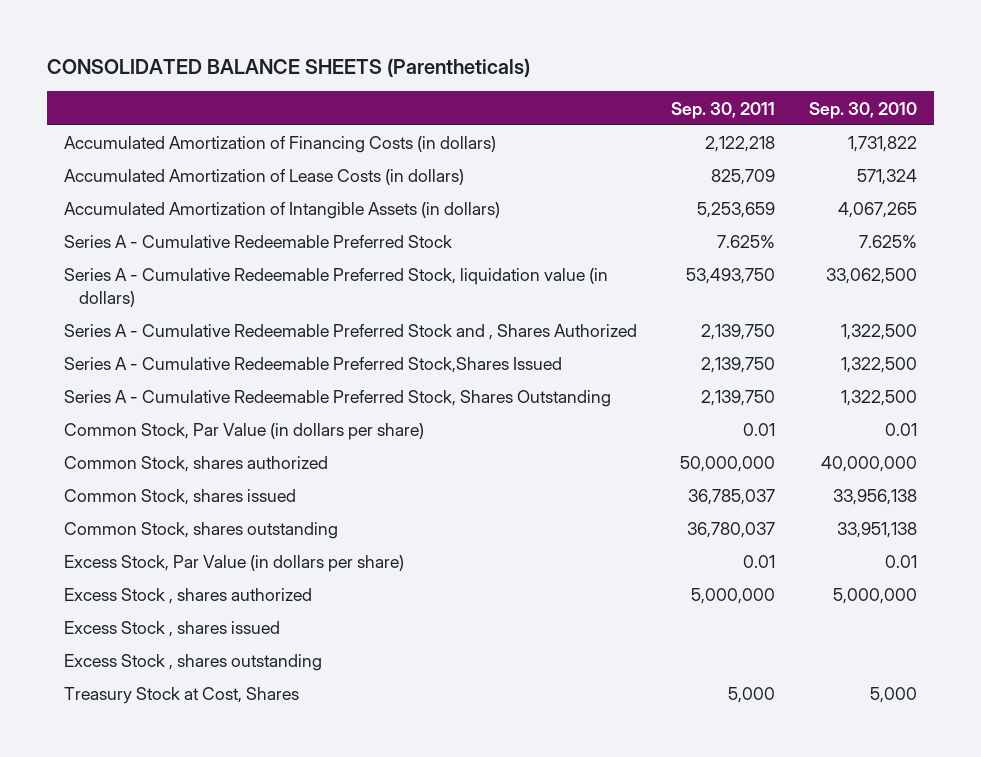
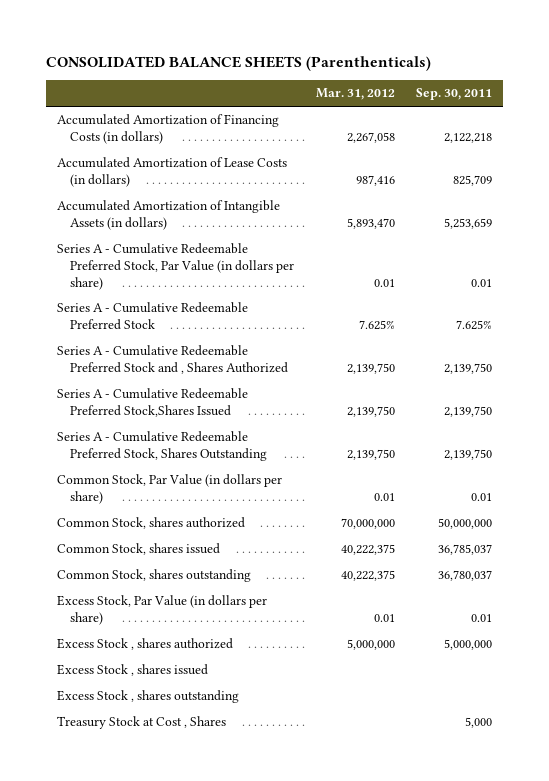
[46,57,530,77] CONSOLIDATED BALANCE SHEETS (Parentheticals) -> [46,55,432,71] CONSOLIDATED BALANCE SHEETS (Parenthenticals)
[809,101,918,119] Sep. 30, 2010 -> none
none -> [315,88,395,101] Mar. 31, 2012
none -> [56,243,295,290] Series A - Cumulative Redeemable Preferred Stock, Par Value (in dollars per share)
[63,268,608,307] Series A - Cumulative Redeemable Preferred Stock, liquidation value (in dollars) -> none
[63,687,299,705] Treasury Stock at Cost, Shares -> [56,716,226,730] Treasury Stock at Cost , Shares

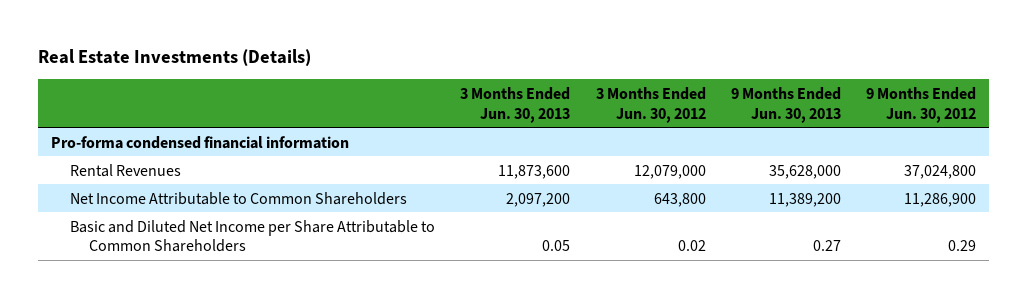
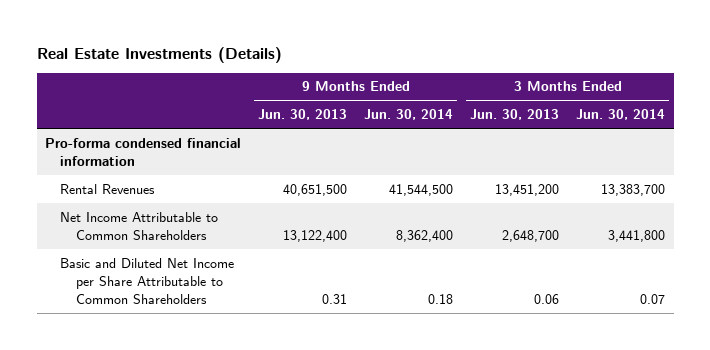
[595,86,706,123] 3 Months Ended Jun. 30, 2012 -> none
[866,86,977,123] 9 Months Ended Jun. 30, 2012 -> none
none -> [364,109,454,121] Jun. 30, 2014
none -> [576,109,666,121] Jun. 30, 2014
[498,164,571,179] 11,873,600 -> [495,183,560,196] 13,451,200
[769,164,842,179] 35,628,000 -> [283,183,348,196] 40,651,500
[506,192,571,207] 2,097,200 -> [502,229,560,242] 2,648,700
[769,192,842,207] 11,389,200 -> [283,229,348,242] 13,122,400
[542,240,571,252] 0.05 -> [534,293,560,304] 0.06
[813,240,842,252] 0.27 -> [322,293,348,304] 0.31

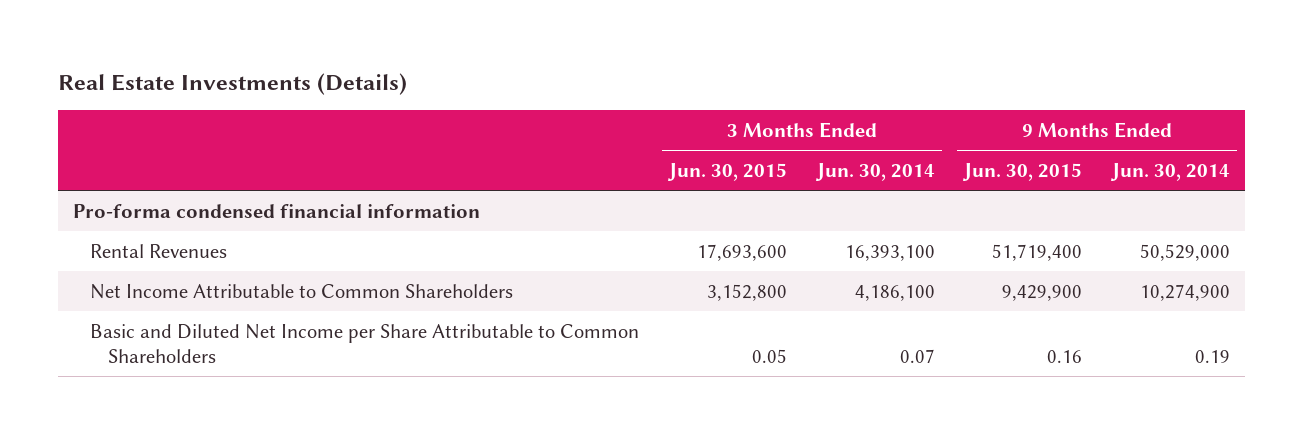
[258,109,348,121] Jun. 30, 2013 -> none
[470,109,560,121] Jun. 30, 2013 -> none
none -> [667,162,788,181] Jun. 30, 2015
none -> [962,162,1083,181] Jun. 30, 2015
[389,183,454,196] 41,544,500 -> [1139,243,1230,261] 50,529,000
[601,183,666,196] 13,383,700 -> [844,244,935,261] 16,393,100
[396,229,454,242] 8,362,400 -> [1139,283,1230,301] 10,274,900
[608,229,666,242] 3,441,800 -> [854,284,935,301] 4,186,100
[428,293,454,304] 0.18 -> [1194,349,1230,363] 0.19

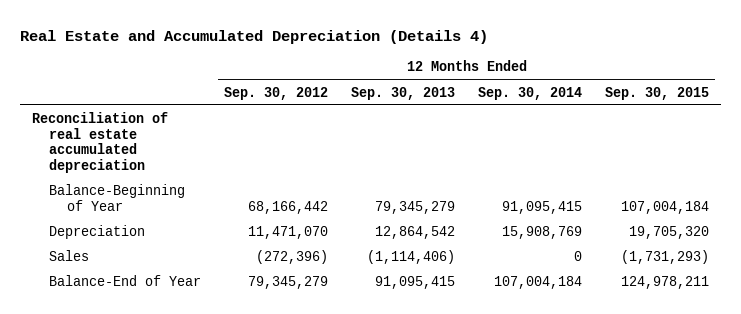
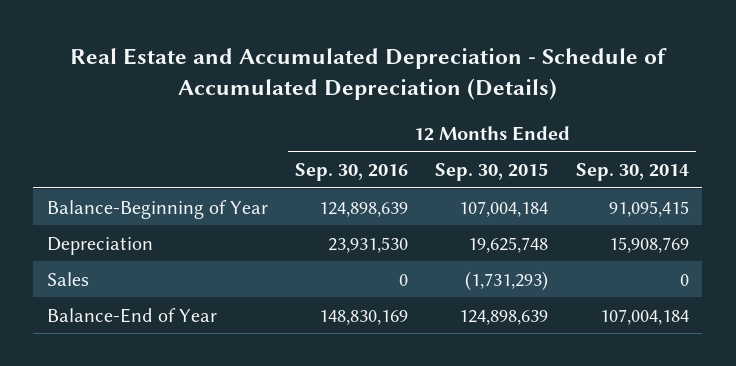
[20,30,489,45] Real Estate and Accumulated Depreciation (Details 4) -> [69,48,667,101] Real Estate and Accumulated Depreciation - Schedule of Accumulated Depreciation (Details)
[224,86,329,100] Sep. 30, 2012 -> none
[351,86,456,100] Sep. 30, 2013 -> none
none -> [295,163,409,182] Sep. 30, 2016
[31,112,168,173] Reconciliation of real estate accumulated depreciation -> none
[629,226,710,240] 19,705,320 -> [468,236,549,253] 19,625,748
[621,276,710,290] 124,978,211 -> [459,309,549,325] 124,898,639

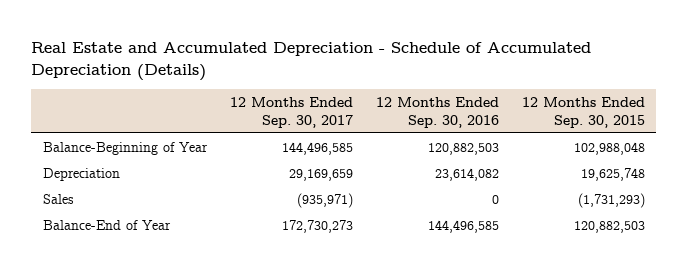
[575,163,689,182] Sep. 30, 2014 -> none
none -> [229,96,353,128] 12 Months Ended Sep. 30, 2017
[319,201,409,217] 124,898,639 -> [427,142,499,155] 120,882,503
[459,200,549,217] 107,004,184 -> [573,141,645,155] 102,988,048
[328,236,409,253] 23,931,530 -> [434,167,499,181] 23,614,082
[319,309,409,325] 148,830,169 -> [427,219,499,233] 144,496,585
[459,309,549,325] 124,898,639 -> [573,220,645,233] 120,882,503

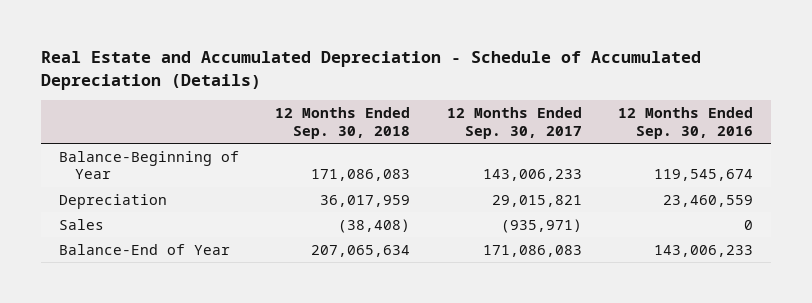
[521,96,645,128] 12 Months Ended Sep. 30, 2015 -> none
none -> [275,107,411,139] 12 Months Ended Sep. 30, 2018
[281,141,353,155] 144,496,585 -> [482,169,582,182] 143,006,233
[427,142,499,155] 120,882,503 -> [654,169,754,182] 119,545,674
[288,168,353,181] 29,169,659 -> [491,194,582,207] 29,015,821
[434,167,499,181] 23,614,082 -> [663,194,754,207] 23,460,559
[281,219,353,233] 172,730,273 -> [482,244,582,257] 171,086,083
[427,219,499,233] 144,496,585 -> [654,244,754,257] 143,006,233

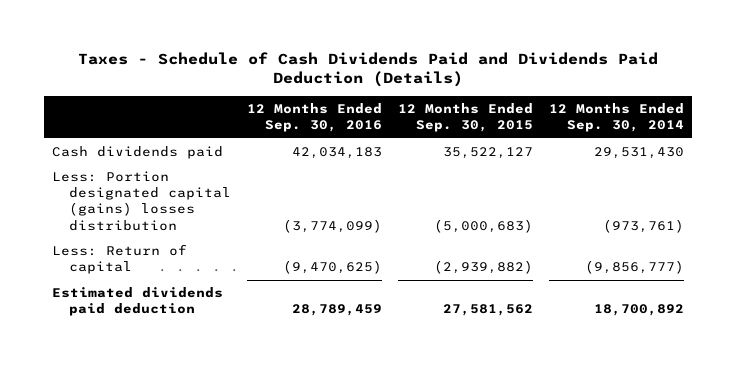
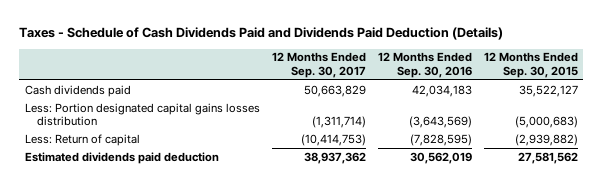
[549,103,685,133] 12 Months Ended Sep. 30, 2014 -> none
none -> [272,52,367,78] 12 Months Ended Sep. 30, 2017
[52,171,232,231] Less: Portion designated capital (gains) losses distribution -> [25,102,261,127] Less: Portion designated capital gains losses distribution
[283,218,383,233] (3,774,099) -> [408,116,472,129] (3,643,569)
[283,260,383,275] (9,470,625) -> [409,133,472,146] (7,828,595)
[292,304,383,317] 28,789,459 -> [409,151,472,164] 30,562,019

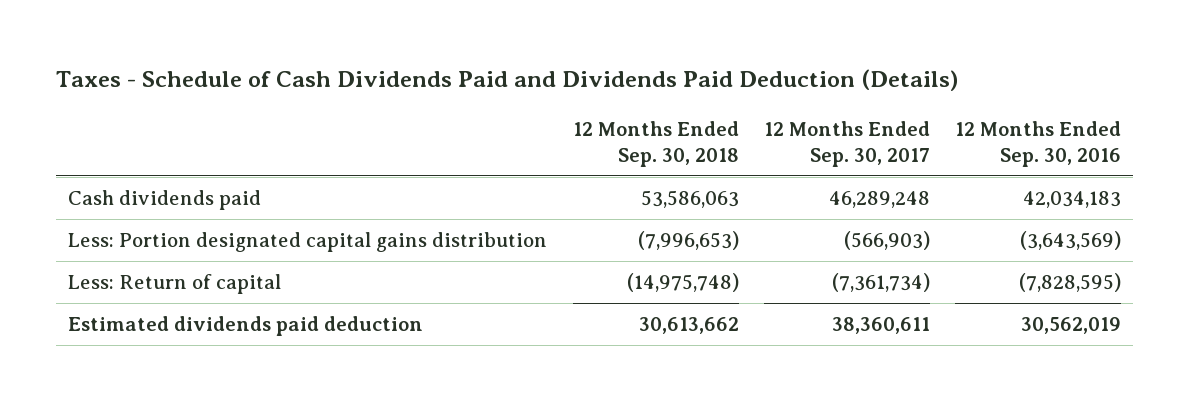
[483,52,578,78] 12 Months Ended Sep. 30, 2015 -> none
none -> [572,120,739,167] 12 Months Ended Sep. 30, 2018
[304,84,367,97] 50,663,829 -> [828,191,930,209] 46,289,248
[25,102,261,127] Less: Portion designated capital gains losses distribution -> [68,232,548,253] Less: Portion designated capital gains distribution
[312,116,367,129] (1,311,714) -> [843,231,930,251] (566,903)
[301,133,367,146] (10,414,753) -> [831,273,930,293] (7,361,734)
[304,151,367,164] 38,937,362 -> [831,317,930,335] 38,360,611

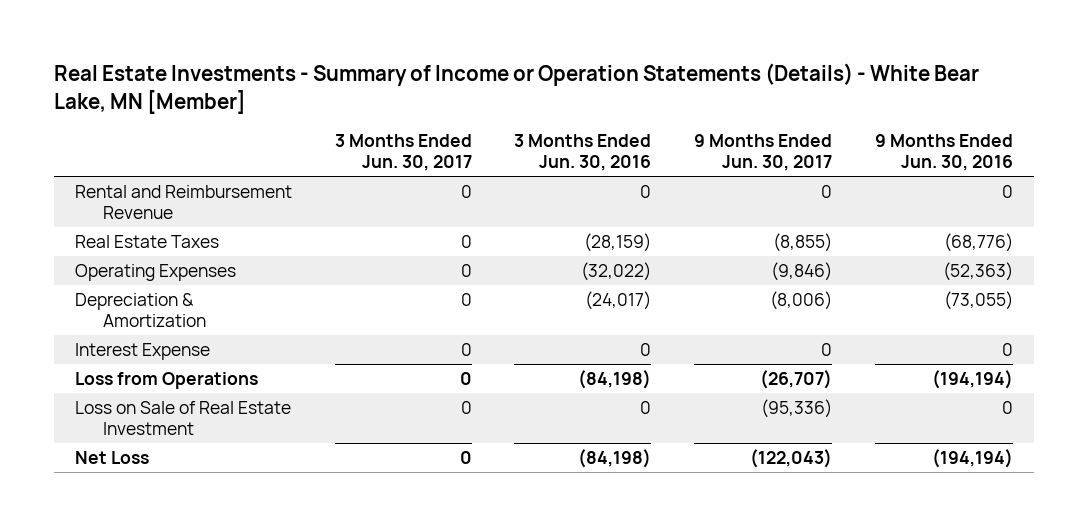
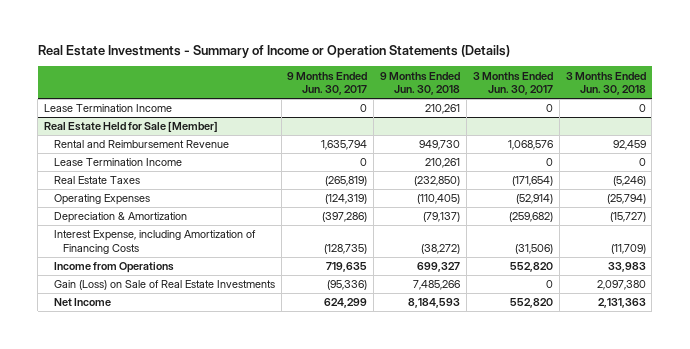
[53,63,979,114] Real Estate Investments - Summary of Income or Operation Statements (Details) - White Bear Lake, MN [Member] -> [37,45,510,59] Real Estate Investments - Summary of Income or Operation Statements (Details)
[514,134,652,172] 3 Months Ended Jun. 30, 2016 -> none
[874,134,1013,172] 9 Months Ended Jun. 30, 2016 -> none
none -> [380,71,461,96] 9 Months Ended Jun. 30, 2018
none -> [565,71,646,96] 3 Months Ended Jun. 30, 2018
none -> [44,104,173,113] Lease Termination Income
none -> [44,121,219,133] Real Estate Held for Sale [Member]
[460,184,472,198] 0 -> [507,140,553,151] 1,068,576
[821,184,833,198] 0 -> [321,140,368,151] 1,635,794
none -> [53,158,182,167] Lease Termination Income
[460,234,472,248] 0 -> [511,176,553,187] (171,654)
[773,232,833,252] (8,855) -> [325,176,368,187] (265,819)
[460,263,472,277] 0 -> [515,194,553,205] (52,914)
[771,261,833,281] (9,846) -> [325,194,368,205] (124,319)
[460,292,472,306] 0 -> [508,212,553,223] (259,682)
[770,290,833,310] (8,006) -> [322,212,368,223] (397,286)
[75,342,211,360] Interest Expense -> [53,230,256,254] Interest Expense, including Amortization of Financing Costs
[460,342,472,356] 0 -> [514,243,553,254] (31,506)
[821,342,833,356] 0 -> [324,243,368,254] (128,735)
[75,371,259,389] Loss from Operations -> [53,262,174,274] Income from Operations
[459,371,472,385] 0 -> [509,262,553,273] 552,820
[760,369,833,389] (26,707) -> [326,262,368,273] 719,635
[75,400,292,435] Loss on Sale of Real Estate Investment -> [53,280,275,291] Gain (Loss) on Sale of Real Estate Investments
[75,450,150,464] Net Loss -> [53,298,111,307] Net Income
[459,450,472,464] 0 -> [509,298,553,309] 552,820
[750,448,833,468] (122,043) -> [324,298,368,309] 624,299

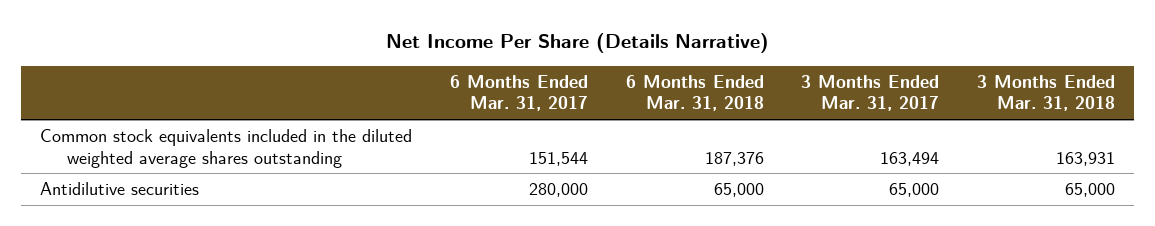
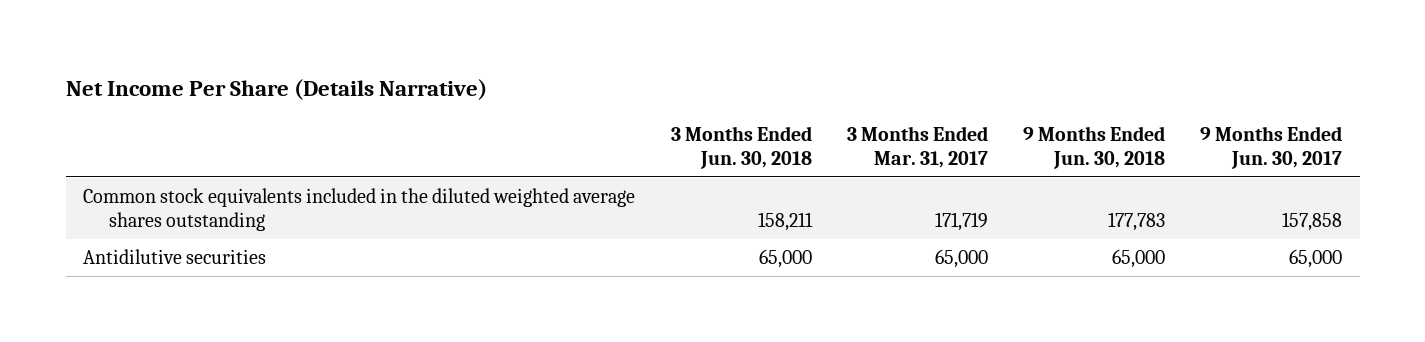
[449,74,588,112] 6 Months Ended Mar. 31, 2017 -> none
[625,74,764,112] 6 Months Ended Mar. 31, 2018 -> none
[977,74,1116,112] 3 Months Ended Mar. 31, 2018 -> none
none -> [670,126,812,170] 3 Months Ended Jun. 30, 2018
none -> [1022,126,1165,170] 9 Months Ended Jun. 30, 2018
none -> [1200,126,1343,170] 9 Months Ended Jun. 30, 2017
[880,151,940,166] 163,494 -> [934,212,988,232] 171,719

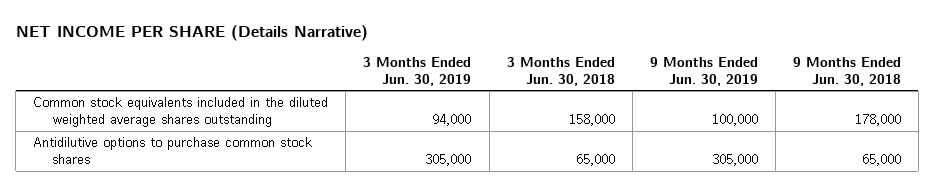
[65,79,487,101] Net Income Per Share (Details Narrative) -> [15,25,368,42] NET INCOME PER SHARE (Details Narrative)
[846,126,988,169] 3 Months Ended Mar. 31, 2017 -> none
[1200,126,1343,170] 9 Months Ended Jun. 30, 2017 -> none
none -> [363,56,472,86] 3 Months Ended Jun. 30, 2019
none -> [649,56,758,86] 9 Months Ended Jun. 30, 2019
[757,212,813,232] 158,211 -> [568,114,615,127] 158,000
[1107,212,1165,232] 177,783 -> [854,114,901,127] 178,000
[83,249,267,265] Antidilutive securities -> [33,137,313,165] Antidilutive options to purchase common stock shares

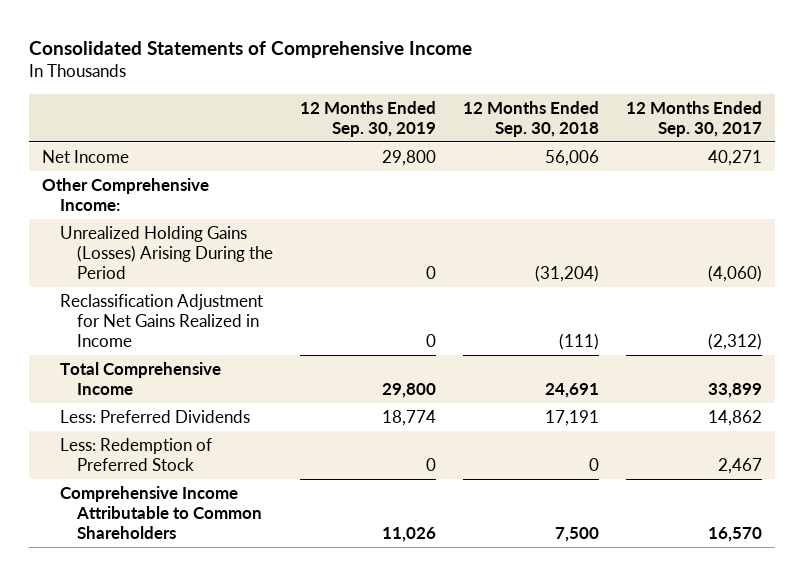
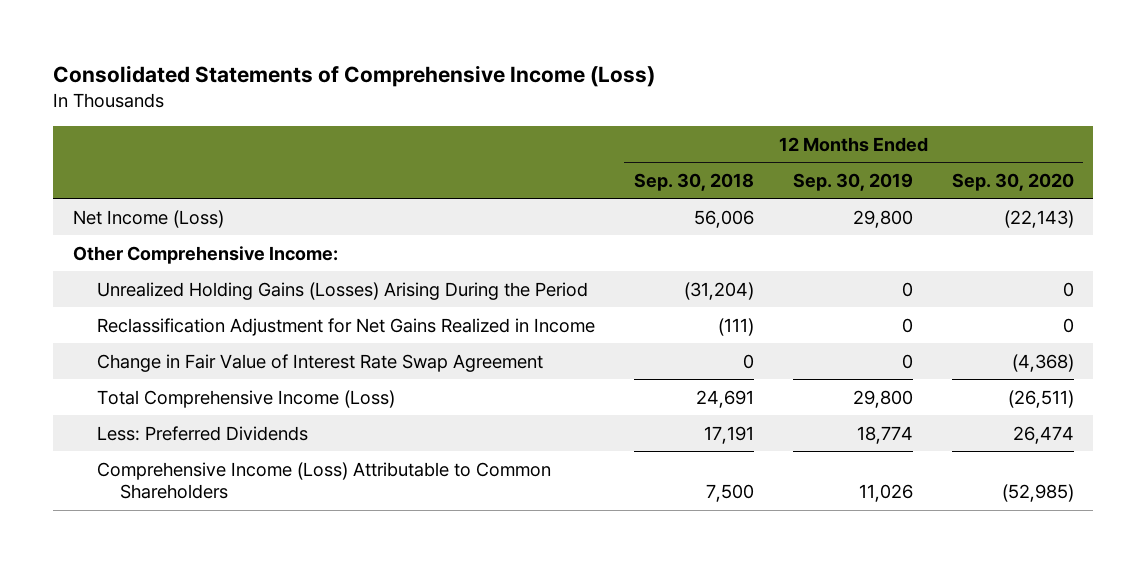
[28,40,472,58] Consolidated Statements of Comprehensive Income -> [53,65,656,88] Consolidated Statements of Comprehensive Income (Loss)
[625,100,762,137] 12 Months Ended Sep. 30, 2017 -> none
none -> [951,172,1074,191] Sep. 30, 2020
[42,149,130,163] Net Income -> [72,209,224,228] Net Income (Loss)
none -> [96,353,543,372] Change in Fair Value of Interest Rate Swap Agreement
[59,361,221,395] Total Comprehensive Income -> [96,389,395,408] Total Comprehensive Income (Loss)
[59,437,212,471] Less: Redemption of Preferred Stock -> none
[59,485,262,539] Comprehensive Income Attributable to Common Shareholders -> [96,461,551,500] Comprehensive Income (Loss) Attributable to Common Shareholders

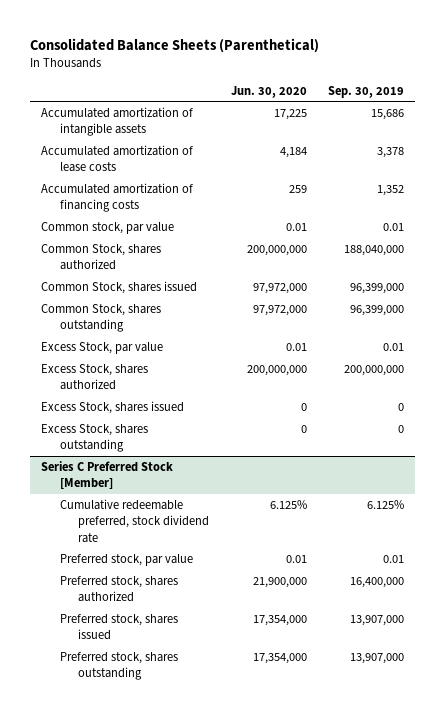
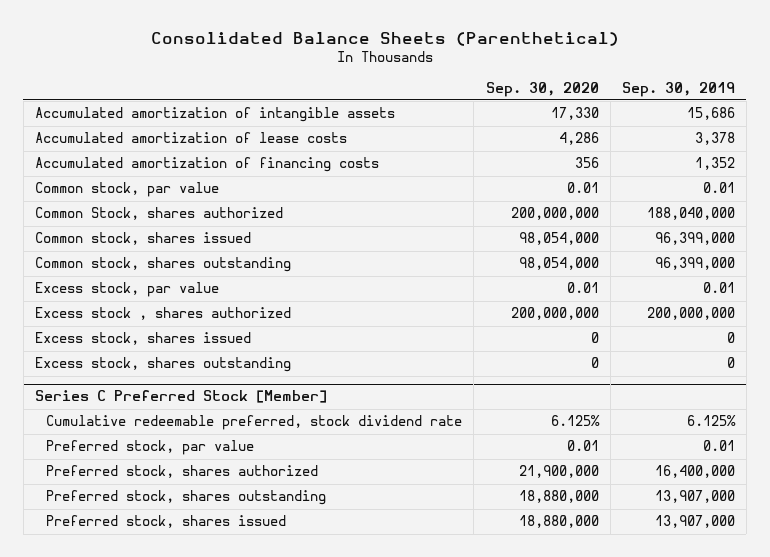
[230,85,307,98] Jun. 30, 2020 -> none
none -> [485,81,599,97] Sep. 30, 2020
[41,280,198,294] Common Stock, shares issued -> [35,232,252,246] Common stock, shares issued
[41,303,162,333] Common Stock, shares outstanding -> [35,257,292,273] Common stock, shares outstanding
[41,341,164,354] Excess Stock, par value -> [35,282,220,298] Excess stock, par value
[41,363,149,391] Excess Stock, shares authorized -> [35,307,292,321] Excess stock , shares authorized
[41,400,185,414] Excess Stock, shares issued -> [35,332,252,346] Excess stock, shares issued
[41,423,149,453] Excess Stock, shares outstanding -> [35,357,292,373] Excess stock, shares outstanding
[59,613,178,641] Preferred stock, shares issued -> [46,515,287,529] Preferred stock, shares issued

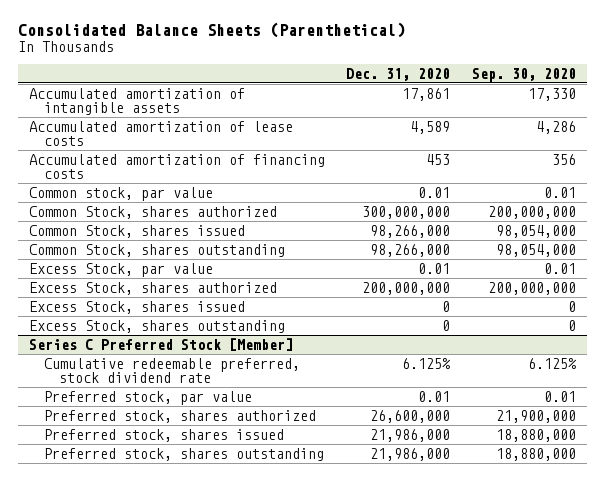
[621,81,735,97] Sep. 30, 2019 -> none
none -> [346,67,451,81] Dec. 31, 2020
[35,232,252,246] Common stock, shares issued -> [28,224,245,238] Common Stock, shares issued
[35,257,292,273] Common stock, shares outstanding -> [28,243,285,257] Common Stock, shares outstanding
[35,282,220,298] Excess stock, par value -> [28,262,213,277] Excess Stock, par value
[35,307,292,321] Excess stock , shares authorized -> [28,281,277,295] Excess Stock, shares authorized
[35,332,252,346] Excess stock, shares issued -> [28,300,245,314] Excess Stock, shares issued
[35,357,292,373] Excess stock, shares outstanding -> [28,319,285,333] Excess Stock, shares outstanding
[46,490,327,506] Preferred stock, shares outstanding -> [43,447,324,461] Preferred stock, shares outstanding

